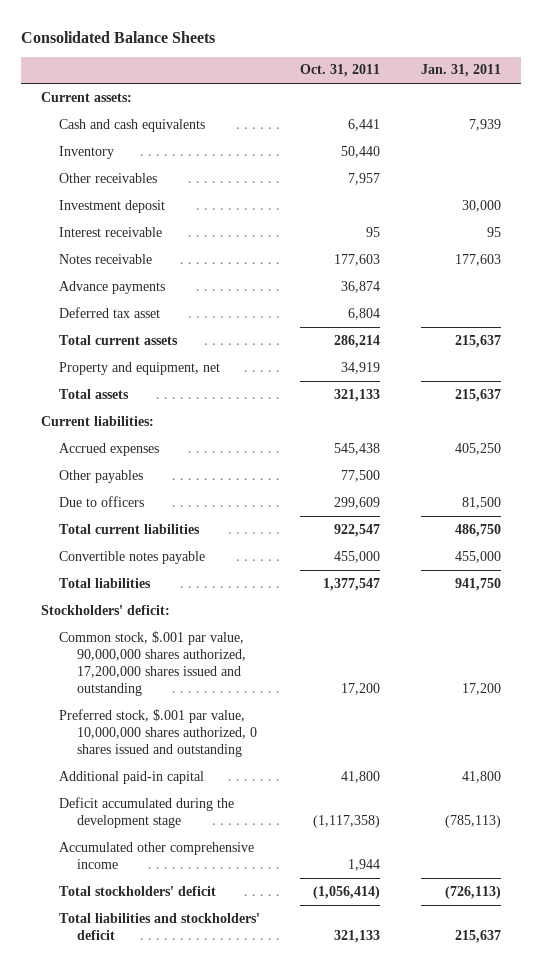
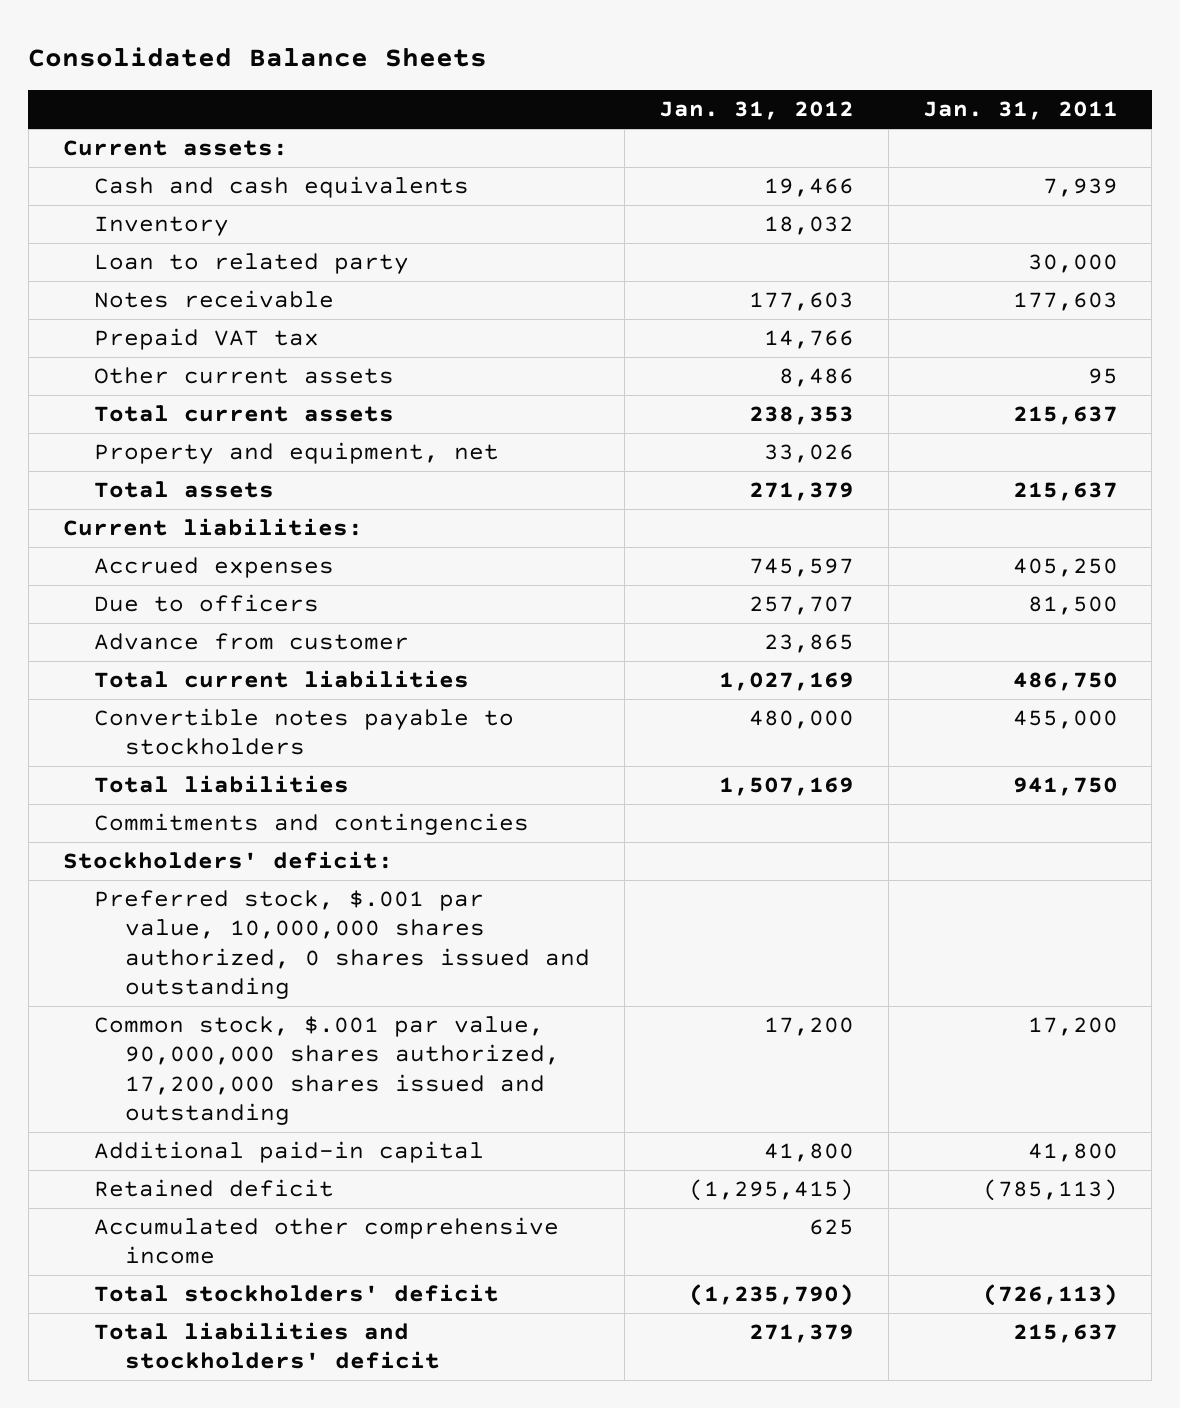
[300,64,381,78] Oct. 31, 2011 -> none
none -> [658,101,854,121] Jan. 31, 2012
[59,172,158,183] Other receivables -> none
[59,199,166,213] Investment deposit -> none
[59,226,163,237] Interest receivable -> none
none -> [93,252,409,274] Loan to related party
[59,280,166,294] Advance payments -> none
[59,306,161,318] Deferred tax asset -> none
none -> [93,327,319,350] Prepaid VAT tax
none -> [93,366,394,384] Other current assets
[59,469,144,483] Other payables -> none
none -> [93,632,409,650] Advance from customer
[59,550,206,564] Convertible notes payable -> [93,707,514,756] Convertible notes payable to stockholders
none -> [93,812,529,835] Commitments and contingencies
[59,630,247,697] Common stock, $.001 par value, 90,000,000 shares authorized, 17,200,000 shares issued and outstanding -> [93,1015,560,1126] Common stock, $.001 par value, 90,000,000 shares authorized, 17,200,000 shares issued and outstanding
[59,796,235,828] Deficit accumulated during the development stage -> [93,1178,334,1197] Retained deficit

